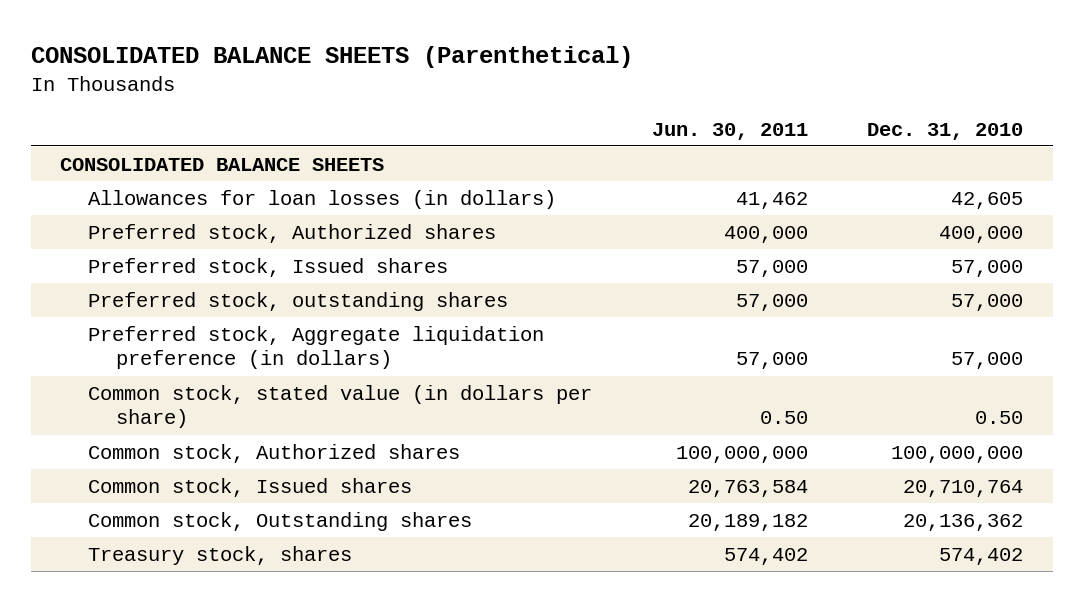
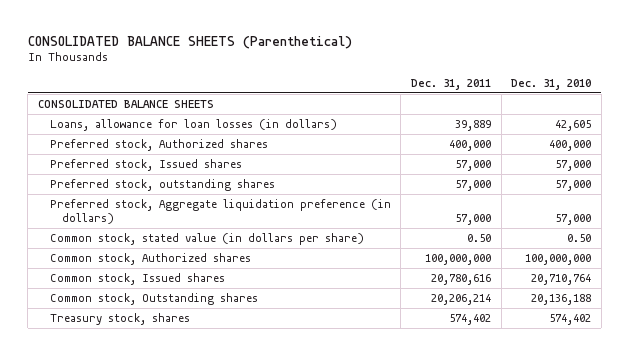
[651,122,808,140] Jun. 30, 2011 -> none
none -> [411,78,492,90] Dec. 31, 2011
[88,190,557,210] Allowances for loan losses (in dollars) -> [49,118,337,131] Loans, allowance for loan losses (in dollars)
[903,514,1024,532] 20,136,362 -> [531,293,592,305] 20,136,188

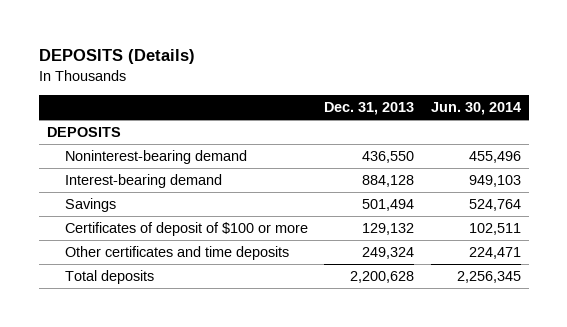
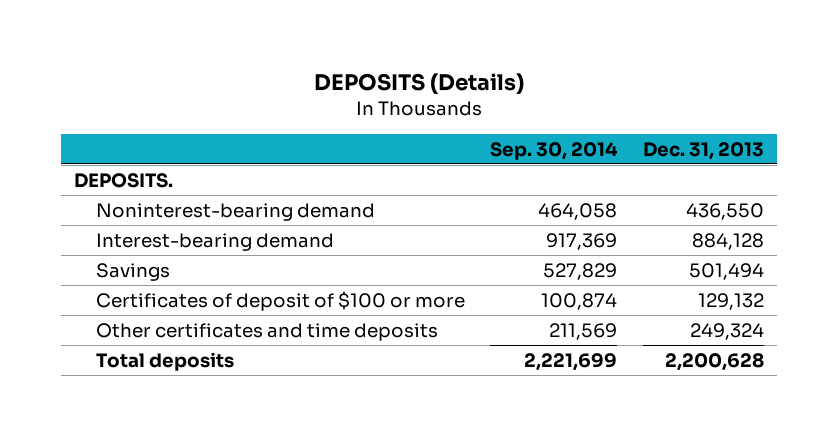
[430,102,521,116] Jun. 30, 2014 -> none
none -> [490,141,619,160] Sep. 30, 2014
[46,126,121,137] DEPOSITS -> [74,172,174,188] DEPOSITS.

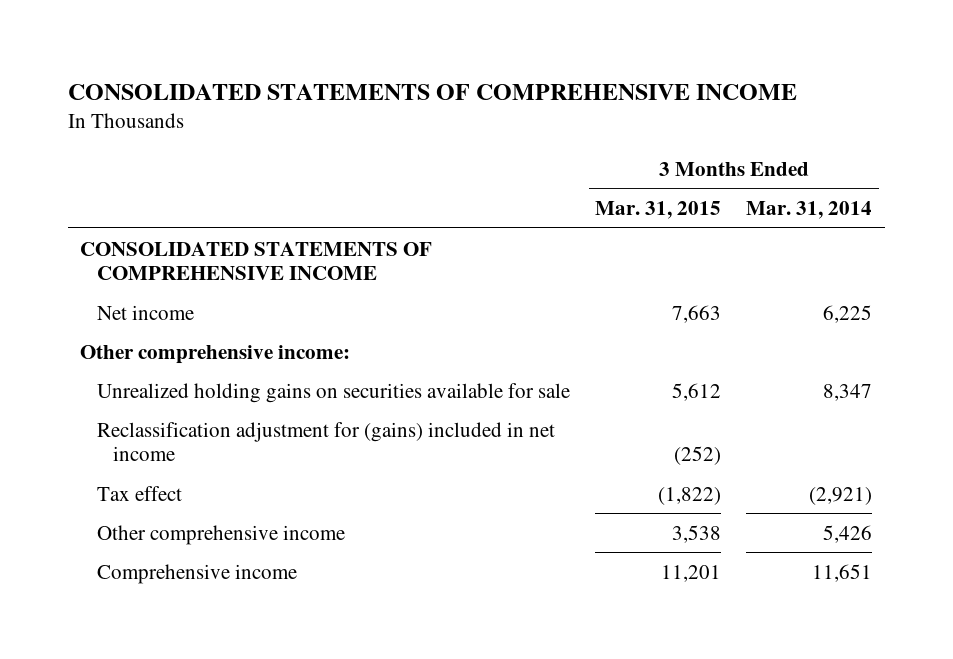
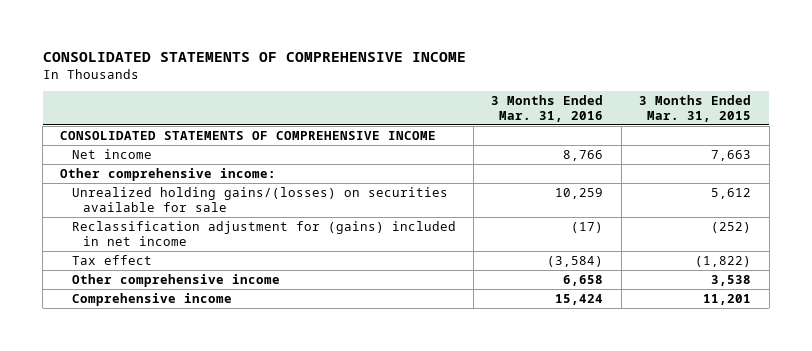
[746,200,873,219] Mar. 31, 2014 -> none
none -> [491,95,604,122] 3 Months Ended Mar. 31, 2016
[96,382,570,403] Unrealized holding gains on securities available for sale -> [71,187,448,212] Unrealized holding gains/(losses) on securities available for sale

